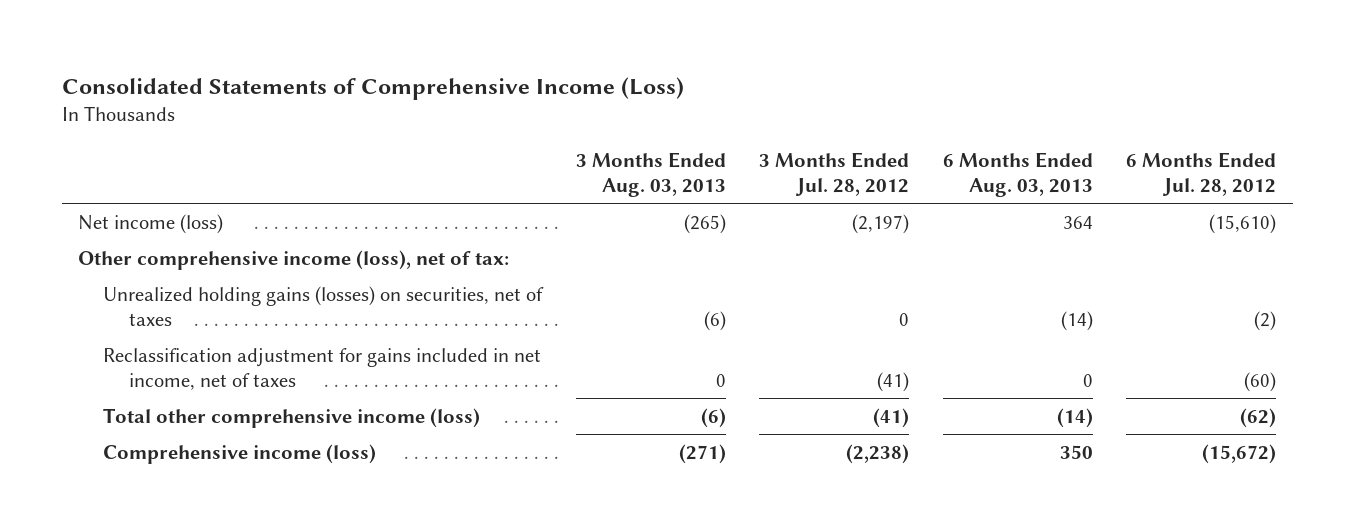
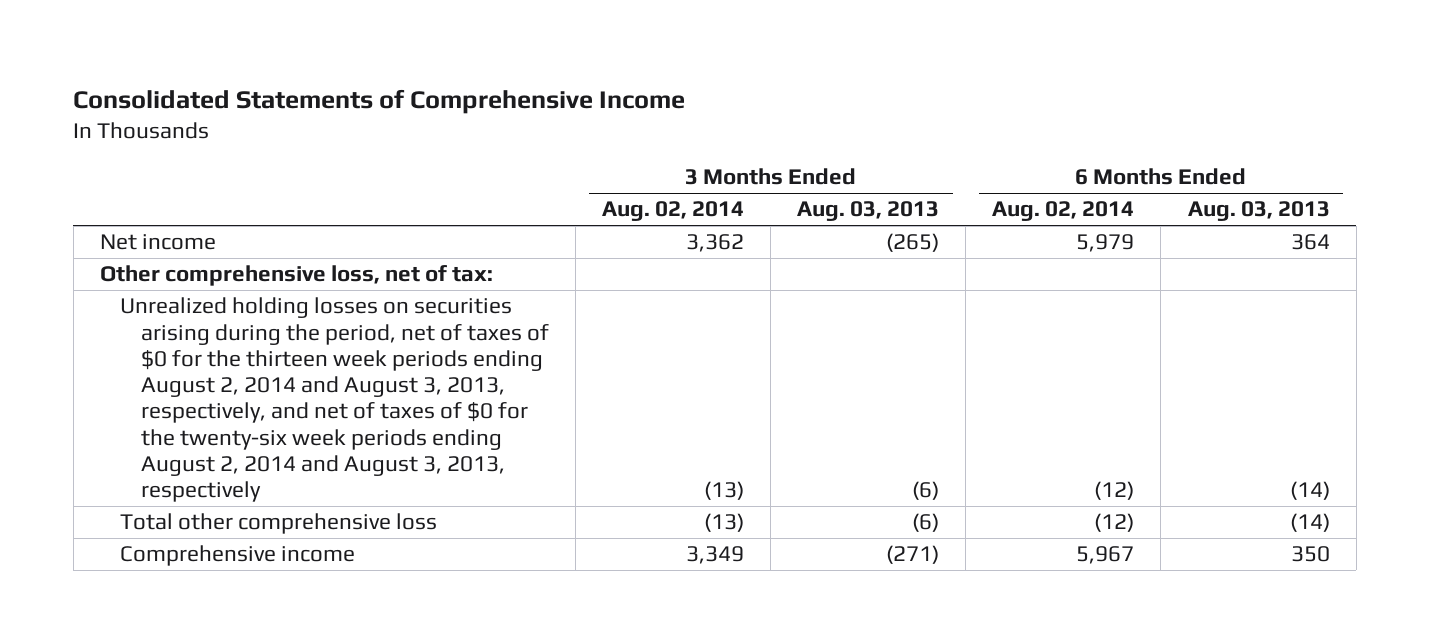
[61,76,684,100] Consolidated Statements of Comprehensive Income (Loss) -> [73,89,686,115] Consolidated Statements of Comprehensive Income
[759,151,910,196] 3 Months Ended Jul. 28, 2012 -> none
[1125,151,1276,196] 6 Months Ended Jul. 28, 2012 -> none
none -> [602,201,745,222] Aug. 02, 2014
none -> [992,201,1135,222] Aug. 02, 2014
[103,347,542,391] Reclassification adjustment for gains included in net income, net of taxes -> none
[78,213,224,234] Net income (loss) -> [99,234,216,251] Net income
[78,249,510,270] Other comprehensive income (loss), net of tax: -> [99,265,493,287] Other comprehensive loss, net of tax:
[103,285,545,327] Unrealized holding gains (losses) on securities, net of taxes -> [120,297,549,503] Unrealized holding losses on securities arising during the period, net of taxes of $0 for the thirteen week periods ending August 2, 2014 and August 3, 2013, respectively, and net of taxes of $0 for the twenty-six week periods ending August 2, 2014 and August 3, 2013, respectively
[103,407,481,428] Total other comprehensive income (loss) -> [120,513,438,535] Total other comprehensive loss
[103,443,377,464] Comprehensive income (loss) -> [120,545,356,567] Comprehensive income

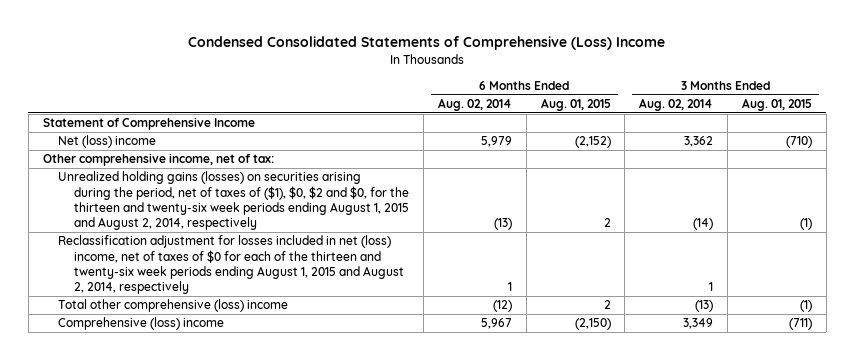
[73,89,686,115] Consolidated Statements of Comprehensive Income -> [188,36,666,51] Condensed Consolidated Statements of Comprehensive (Loss) Income
[797,201,940,222] Aug. 03, 2013 -> none
[1187,201,1330,222] Aug. 03, 2013 -> none
none -> [540,97,611,111] Aug. 01, 2015
none -> [742,97,813,111] Aug. 01, 2015
none -> [42,117,255,131] Statement of Comprehensive Income
[99,234,216,251] Net income -> [58,135,157,149] Net (loss) income
[99,265,493,287] Other comprehensive loss, net of tax: -> [42,153,274,167] Other comprehensive income, net of tax:
[120,297,549,503] Unrealized holding losses on securities arising during the period, net of taxes of $0 for the thirteen week periods ending August 2, 2014 and August 3, 2013, respectively, and net of taxes of $0 for the twenty-six week periods ending August 2, 2014 and August 3, 2013, respectively -> [58,171,410,230] Unrealized holding gains (losses) on securities arising during the period, net of taxes of ($1), $0, $2 and $0, for the thirteen and twenty-six week periods ending August 1, 2015 and August 2, 2014, respectively
[704,481,745,501] (13) -> [693,217,714,230] (14)
[1094,481,1135,501] (12) -> [493,217,512,230] (13)
none -> [58,235,405,294] Reclassification adjustment for losses included in net (loss) income, net of taxes of $0 for each of the thirteen and twenty-six week periods ending August 1, 2015 and August 2, 2014, respectively
[120,513,438,535] Total other comprehensive loss -> [58,299,289,313] Total other comprehensive (loss) income
[120,545,356,567] Comprehensive income -> [58,317,225,331] Comprehensive (loss) income

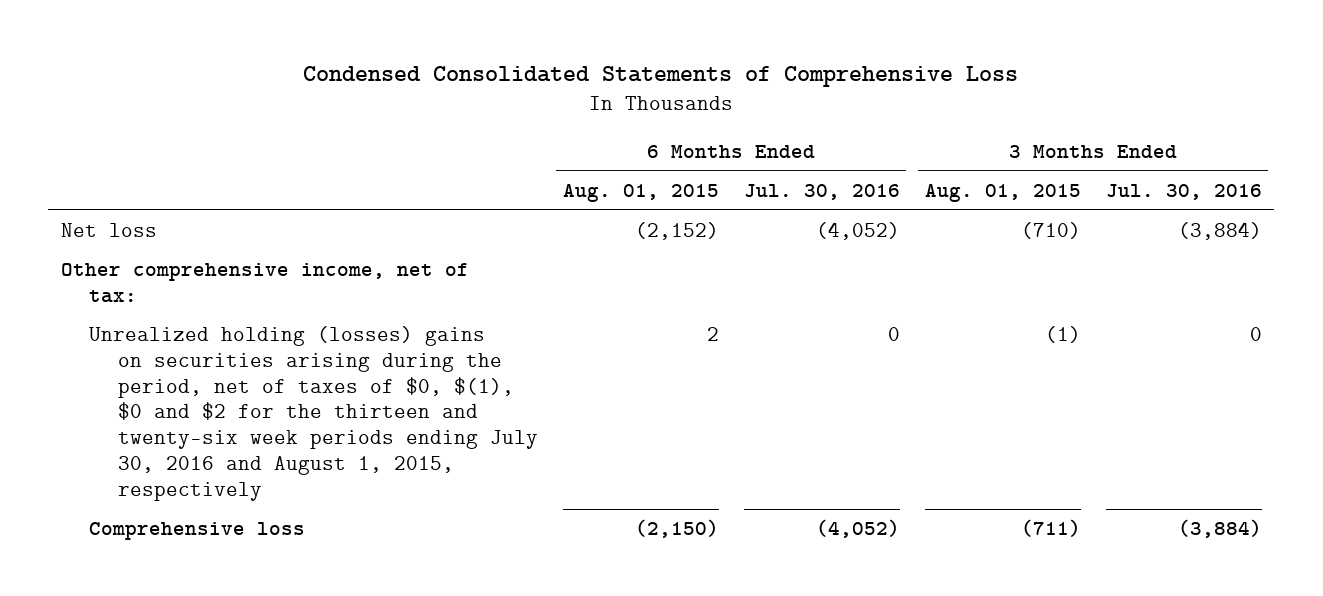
[188,36,666,51] Condensed Consolidated Statements of Comprehensive (Loss) Income -> [303,66,1019,88] Condensed Consolidated Statements of Comprehensive Loss
[437,97,512,111] Aug. 02, 2014 -> none
[639,97,714,111] Aug. 02, 2014 -> none
none -> [743,183,900,200] Jul. 30, 2016
none -> [1105,183,1262,200] Jul. 30, 2016
[42,117,255,131] Statement of Comprehensive Income -> none
[58,135,157,149] Net (loss) income -> [60,222,157,237] Net loss
[58,235,405,294] Reclassification adjustment for losses included in net (loss) income, net of taxes of $0 for each of the thirteen and twenty-six week periods ending August 1, 2015 and August 2, 2014, respectively -> none
[58,299,289,313] Total other comprehensive (loss) income -> none
[58,171,410,230] Unrealized holding gains (losses) on securities arising during the period, net of taxes of ($1), $0, $2 and $0, for the thirteen and twenty-six week periods ending August 1, 2015 and August 2, 2014, respectively -> [89,325,538,501] Unrealized holding (losses) gains on securities arising during the period, net of taxes of $0, $(1), $0 and $2 for the thirteen and twenty-six week periods ending July 30, 2016 and August 1, 2015, respectively
[58,317,225,331] Comprehensive (loss) income -> [89,521,306,540] Comprehensive loss

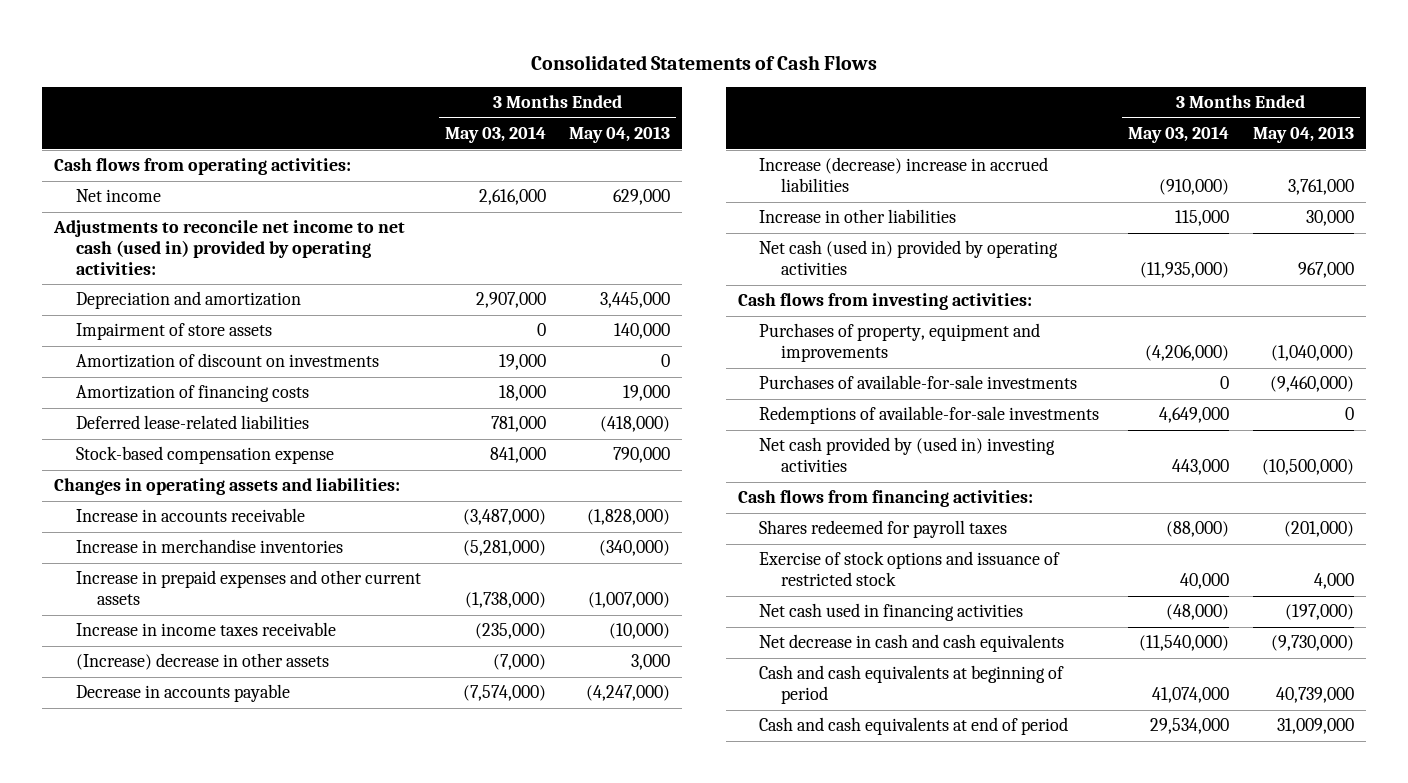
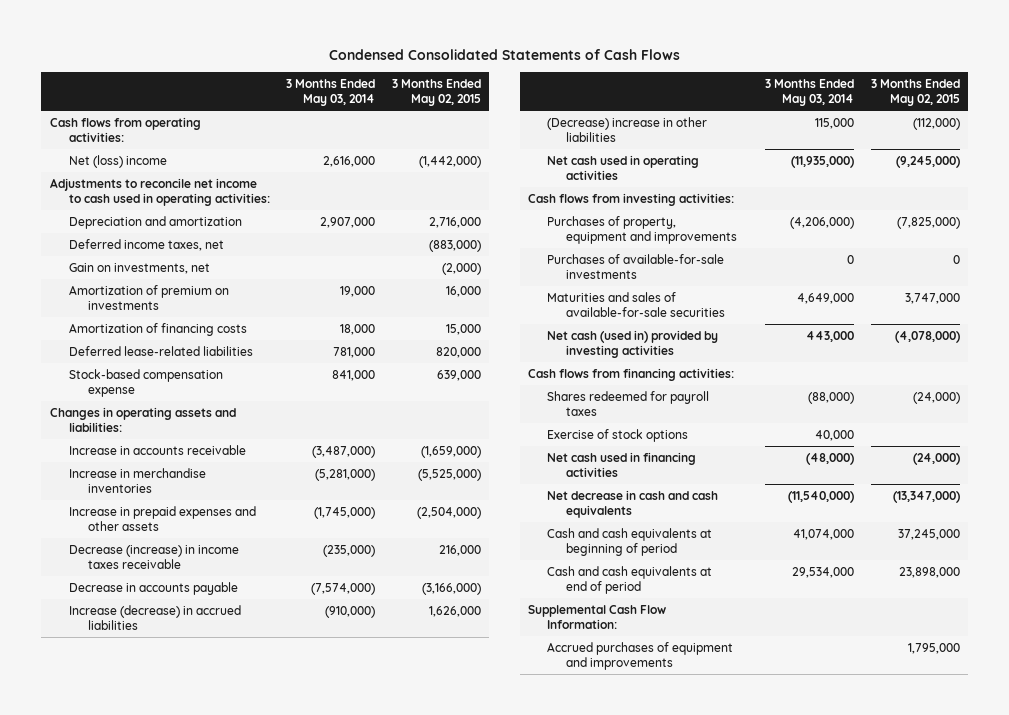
[531,54,878,70] Consolidated Statements of Cash Flows -> [328,49,680,61] Condensed Consolidated Statements of Cash Flows
[569,126,671,144] May 04, 2013 -> none
none -> [392,79,482,106] 3 Months Ended May 02, 2015
[75,189,161,203] Net income -> [68,154,167,168] Net (loss) income
[53,220,406,275] Adjustments to reconcile net income to net cash (used in) provided by operating activities: -> [49,177,270,206] Adjustments to reconcile net income to cash used in operating activities:
[75,323,272,341] Impairment of store assets -> none
none -> [68,238,224,251] Deferred income taxes, net
none -> [68,262,210,274] Gain on investments, net
[75,353,379,369] Amortization of discount on investments -> [68,284,229,310] Amortization of premium on investments
[75,653,329,671] (Increase) decrease in other assets -> none
[75,570,421,606] Increase in prepaid expenses and other current assets -> [68,505,256,531] Increase in prepaid expenses and other assets
[464,592,546,609] (1,738,000) -> [314,506,376,519] (1,745,000)
[75,622,336,637] Increase in income taxes receivable -> [68,544,239,569] Decrease (increase) in income taxes receivable
[759,157,1049,193] Increase (decrease) increase in accrued liabilities -> [68,604,241,630] Increase (decrease) in accrued liabilities
[759,209,957,224] Increase in other liabilities -> [547,116,708,142] (Decrease) increase in other liabilities
[759,240,1059,276] Net cash (used in) provided by operating activities -> [547,154,700,180] Net cash used in operating activities
[759,406,1100,425] Redemptions of available-for-sale investments -> [547,291,726,317] Maturities and sales of available-for-sale securities
[759,437,1056,473] Net cash provided by (used in) investing activities -> [547,329,719,358] Net cash (used in) provided by investing activities
[759,551,1061,587] Exercise of stock options and issuance of restricted stock -> [547,428,689,442] Exercise of stock options
none -> [528,604,667,629] Supplemental Cash Flow Information:
none -> [547,641,734,670] Accrued purchases of equipment and improvements

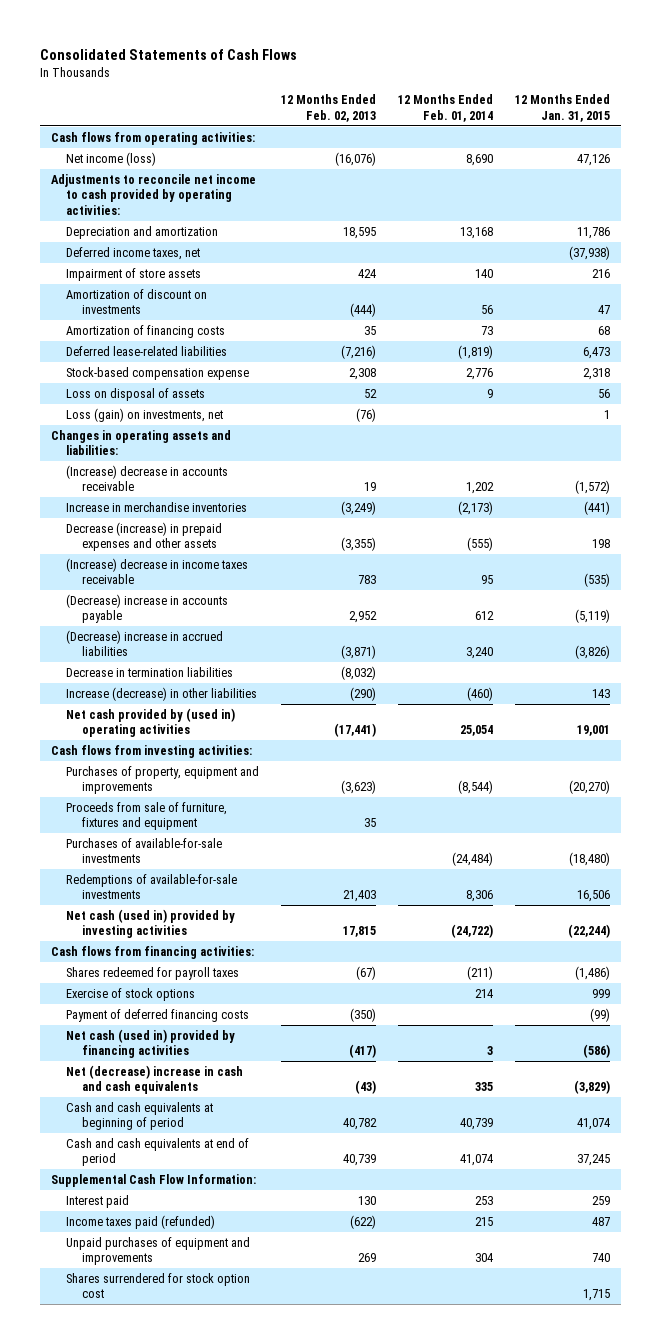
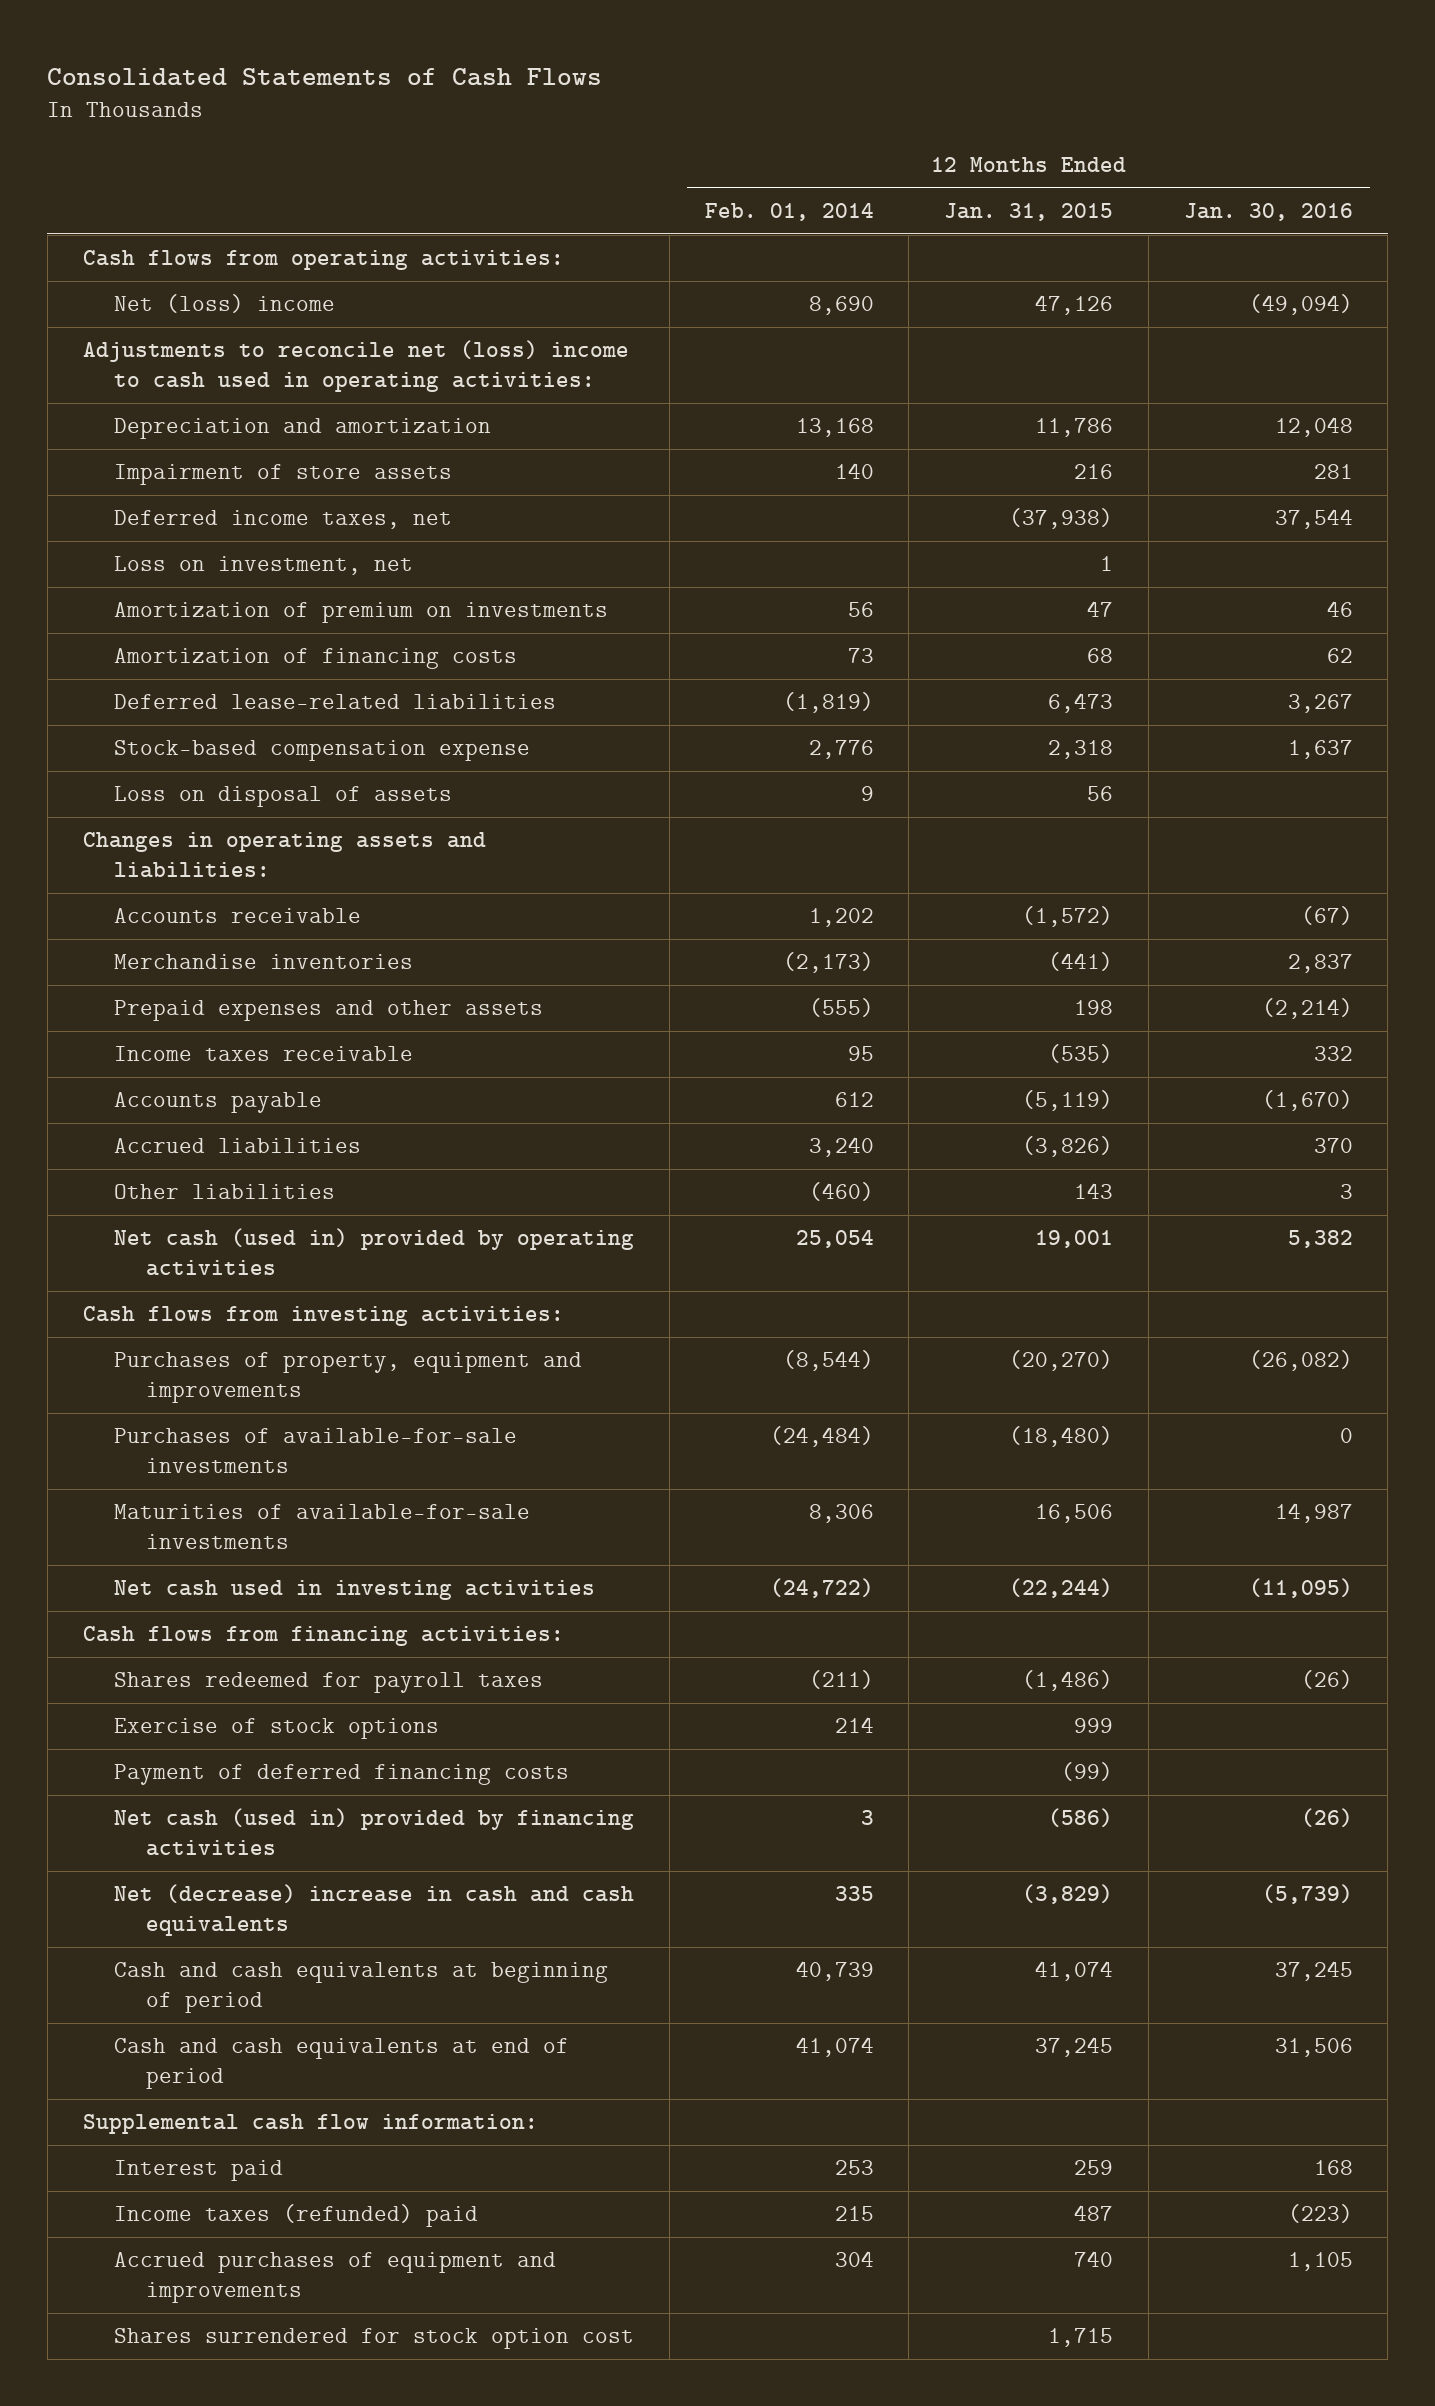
[281,94,377,122] 12 Months Ended Feb. 02, 2013 -> none
none -> [1183,202,1353,221] Jan. 30, 2016
[66,151,157,166] Net income (loss) -> [114,294,336,314] Net (loss) income
[51,173,257,215] Adjustments to reconcile net income to cash provided by operating activities: -> [82,340,629,393] Adjustments to reconcile net (loss) income to cash used in operating activities:
[66,246,201,260] Deferred income taxes, net -> [114,510,453,530] Deferred income taxes, net
none -> [114,556,414,576] Loss on investment, net
[66,288,208,315] Amortization of discount on investments -> [114,602,609,624] Amortization of premium on investments
[66,407,224,422] Loss (gain) on investments, net -> none
[66,666,234,677] Decrease in termination liabilities -> none
[66,464,229,492] (Increase) decrease in accounts receivable -> [114,908,362,924] Accounts receivable
[66,501,248,512] Increase in merchandise inventories -> [114,954,414,970] Merchandise inventories
[66,521,223,552] Decrease (increase) in prepaid expenses and other assets -> [114,1000,544,1022] Prepaid expenses and other assets
[66,557,249,585] (Increase) decrease in income taxes receivable -> [114,1046,414,1062] Income taxes receivable
[66,593,229,624] (Decrease) increase in accounts payable -> [114,1092,323,1114] Accounts payable
[66,629,224,657] (Decrease) increase in accrued liabilities -> [114,1138,362,1154] Accrued liabilities
[66,686,258,701] Increase (decrease) in other liabilities -> [114,1184,336,1200] Other liabilities
[66,707,236,738] Net cash provided by (used in) operating activities -> [114,1228,635,1277] Net cash (used in) provided by operating activities
[66,801,228,831] Proceeds from sale of furniture, fixtures and equipment -> none
[66,873,238,900] Redemptions of available-for-sale investments -> [114,1504,531,1550] Maturities of available-for-sale investments
[66,908,236,939] Net cash (used in) provided by investing activities -> [114,1580,596,1601] Net cash used in investing activities
[51,1173,257,1187] Supplemental Cash Flow Information: -> [82,2114,538,2135] Supplemental cash flow information:
[66,1214,216,1229] Income taxes paid (refunded) -> [114,2204,479,2228] Income taxes (refunded) paid
[66,1236,251,1266] Unpaid purchases of equipment and improvements -> [114,2252,557,2304] Accrued purchases of equipment and improvements

